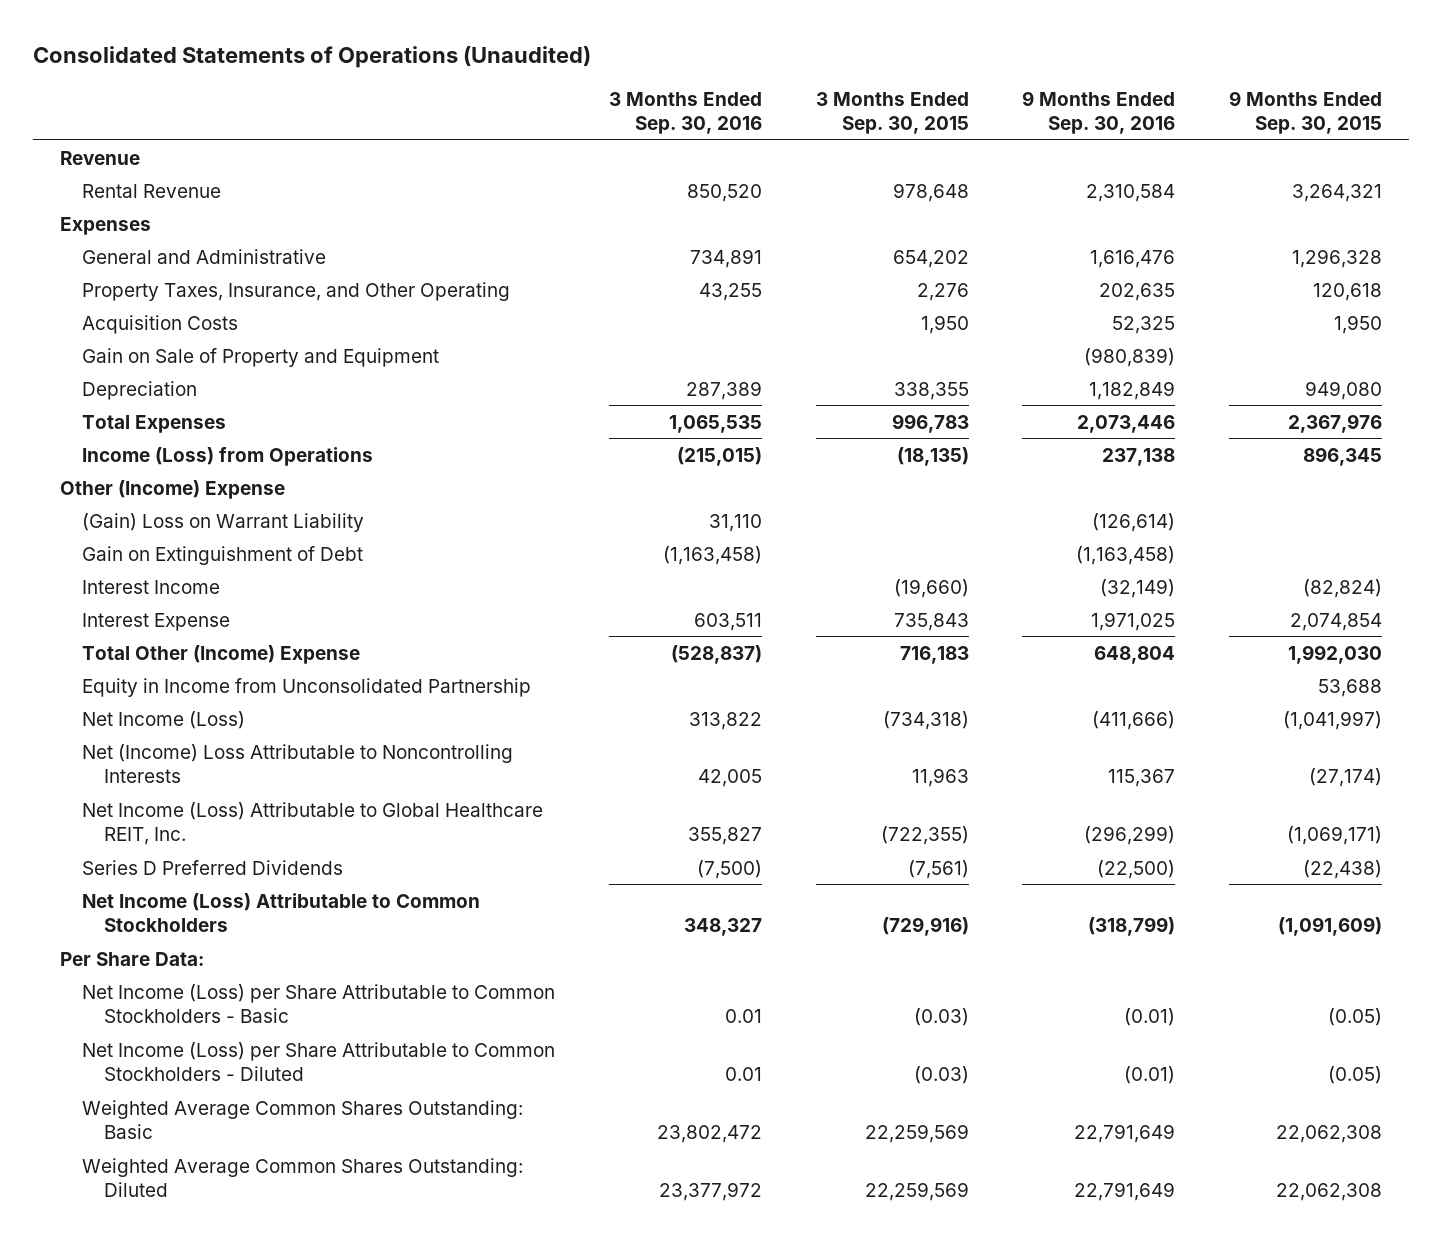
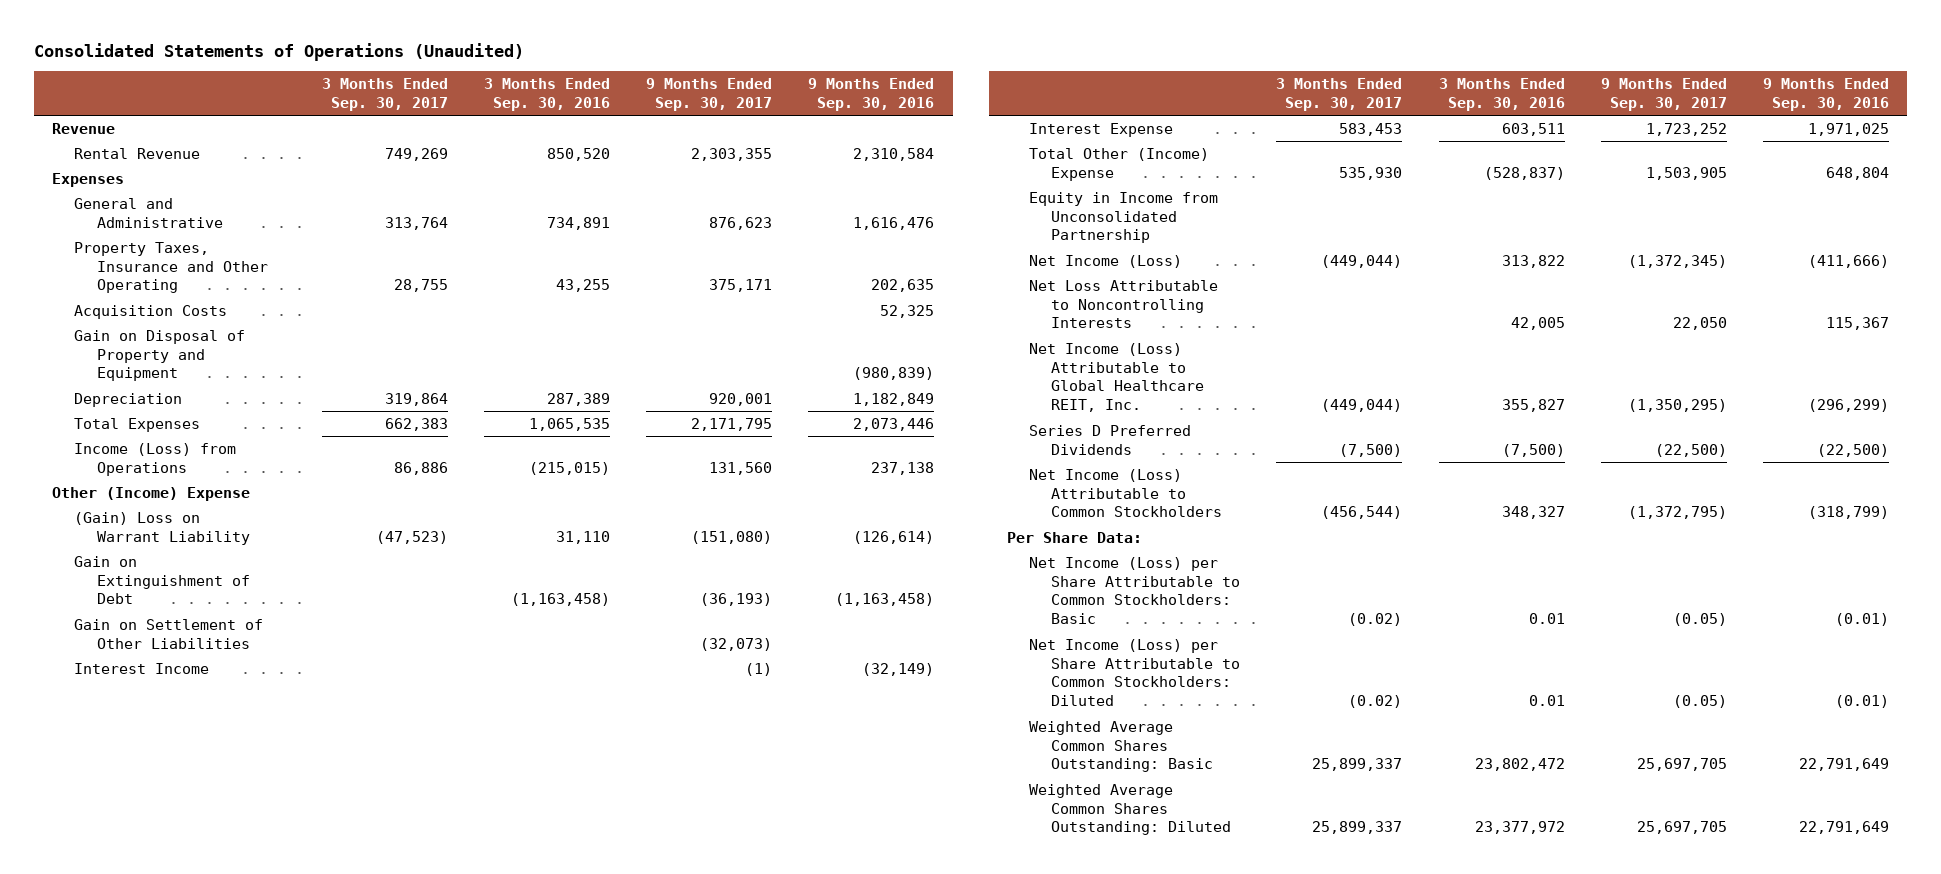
[815,91,969,135] 3 Months Ended Sep. 30, 2015 -> none
[1228,90,1382,135] 9 Months Ended Sep. 30, 2015 -> none
none -> [321,78,448,111] 3 Months Ended Sep. 30, 2017
none -> [646,78,773,111] 9 Months Ended Sep. 30, 2017
[82,281,511,301] Property Taxes, Insurance, and Other Operating -> [74,241,268,294] Property Taxes, Insurance and Other Operating
[82,347,440,367] Gain on Sale of Property and Equipment -> [74,329,246,382] Gain on Disposal of Property and Equipment
none -> [74,618,264,649] Gain on Settlement of Other Liabilities
[82,743,514,784] Net (Income) Loss Attributable to Noncontrolling Interests -> [1029,279,1219,329] Net Loss Attributable to Noncontrolling Interests
[82,983,556,1024] Net Income (Loss) per Share Attributable to Common Stockholders - Basic -> [1029,556,1241,625] Net Income (Loss) per Share Attributable to Common Stockholders: Basic
[82,1041,556,1082] Net Income (Loss) per Share Attributable to Common Stockholders - Diluted -> [1029,638,1241,707] Net Income (Loss) per Share Attributable to Common Stockholders: Diluted

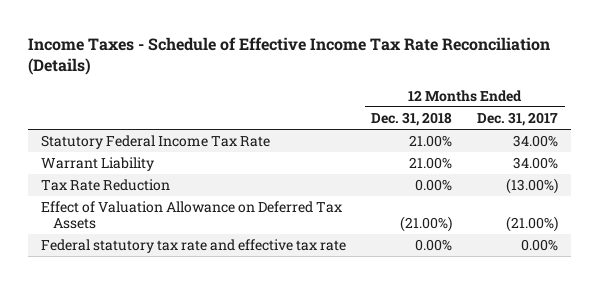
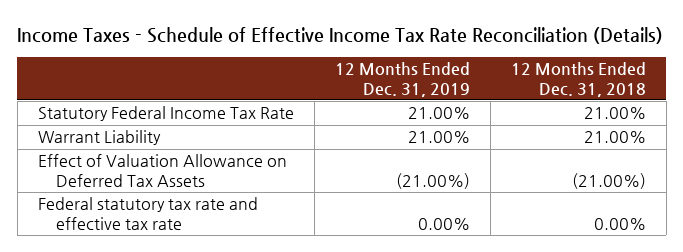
[477,111,559,126] Dec. 31, 2017 -> none
none -> [334,61,470,97] 12 Months Ended Dec. 31, 2019
[41,178,171,191] Tax Rate Reduction -> none

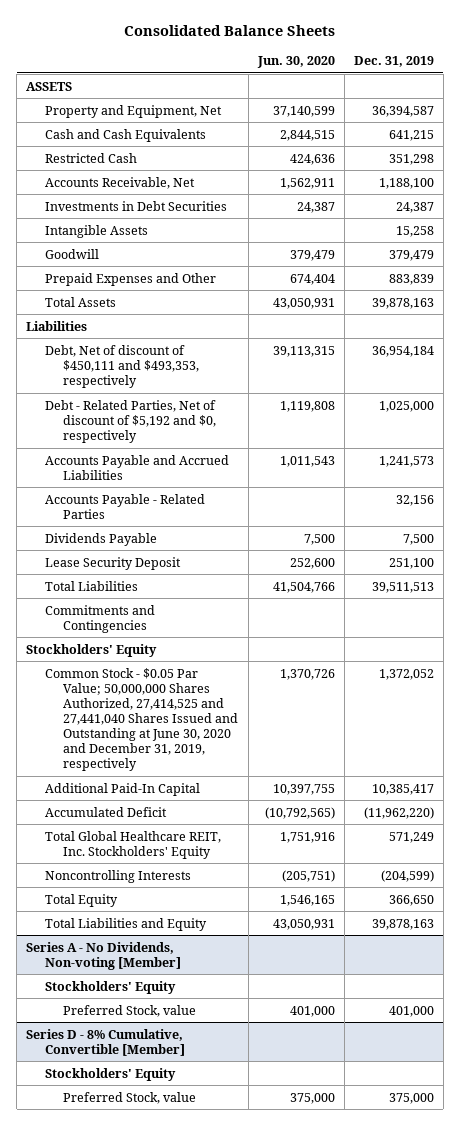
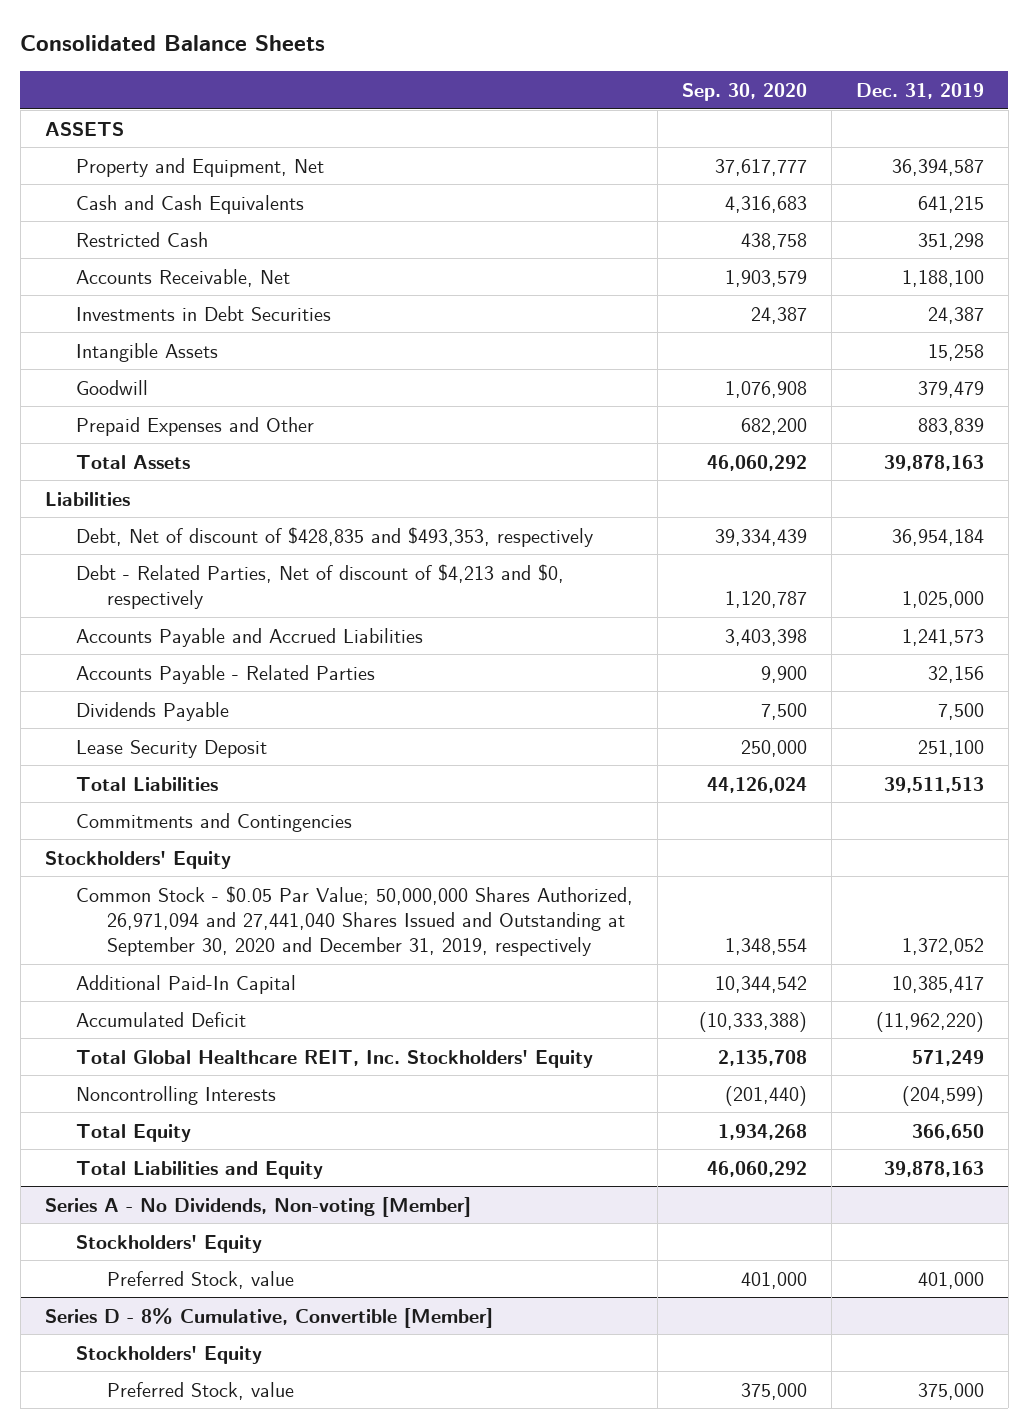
[256,56,335,69] Jun. 30, 2020 -> none
none -> [681,82,807,101] Sep. 30, 2020
[44,344,200,388] Debt, Net of discount of $450,111 and $493,353, respectively -> [76,526,594,547] Debt, Net of discount of $428,835 and $493,353, respectively
[44,399,217,443] Debt - Related Parties, Net of discount of $5,192 and $0, respectively -> [76,563,565,610] Debt - Related Parties, Net of discount of $4,213 and $0, respectively
[44,667,239,771] Common Stock - $0.05 Par Value; 50,000,000 Shares Authorized, 27,414,525 and 27,441,040 Shares Issued and Outstanding at June 30, 2020 and December 31, 2019, respectively -> [76,885,634,957] Common Stock - $0.05 Par Value; 50,000,000 Shares Authorized, 26,971,094 and 27,441,040 Shares Issued and Outstanding at September 30, 2020 and December 31, 2019, respectively

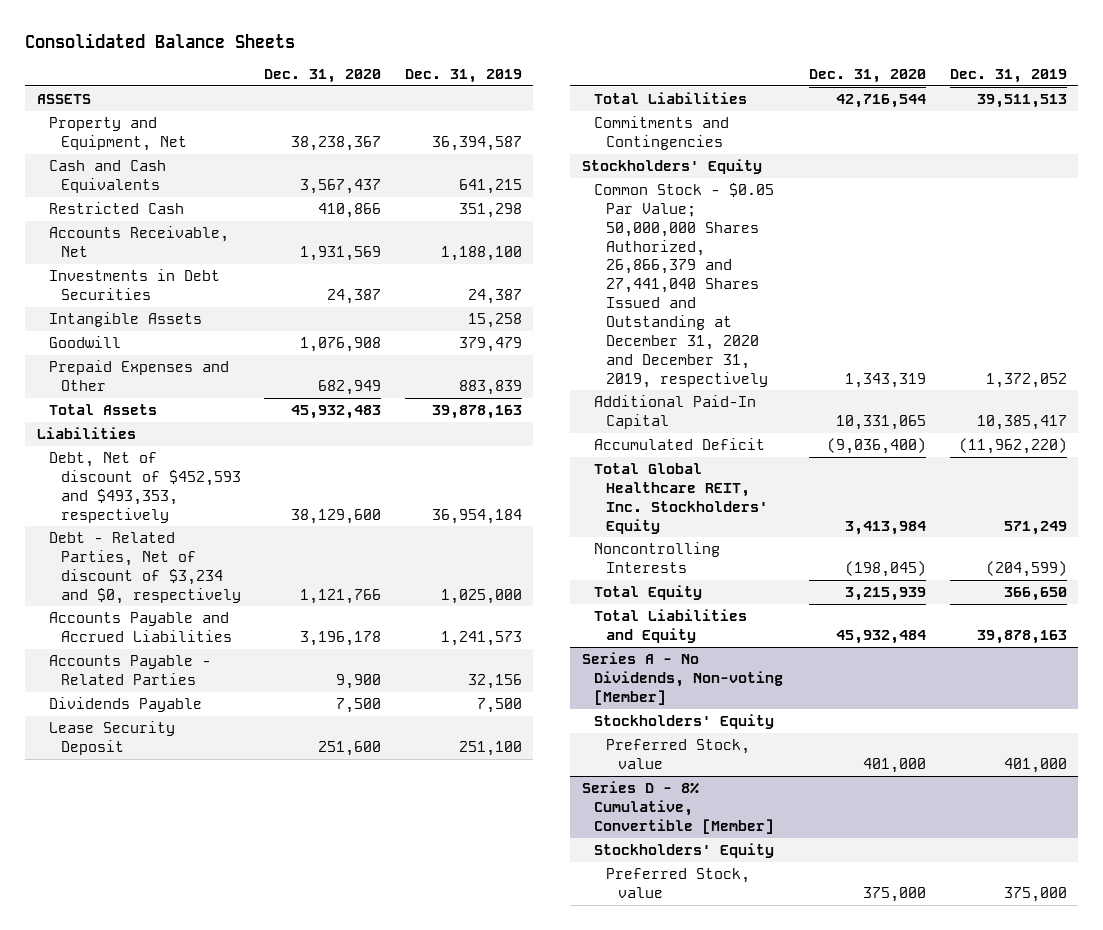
[681,82,807,101] Sep. 30, 2020 -> none
none -> [264,69,382,84] Dec. 31, 2020
[76,526,594,547] Debt, Net of discount of $428,835 and $493,353, respectively -> [48,452,241,523] Debt, Net of discount of $452,593 and $493,353, respectively
[76,563,565,610] Debt - Related Parties, Net of discount of $4,213 and $0, respectively -> [48,532,241,604] Debt - Related Parties, Net of discount of $3,234 and $0, respectively
[76,885,634,957] Common Stock - $0.05 Par Value; 50,000,000 Shares Authorized, 26,971,094 and 27,441,040 Shares Issued and Outstanding at September 30, 2020 and December 31, 2019, respectively -> [593,183,774,388] Common Stock - $0.05 Par Value; 50,000,000 Shares Authorized, 26,866,379 and 27,441,040 Shares Issued and Outstanding at December 31, 2020 and December 31, 2019, respectively

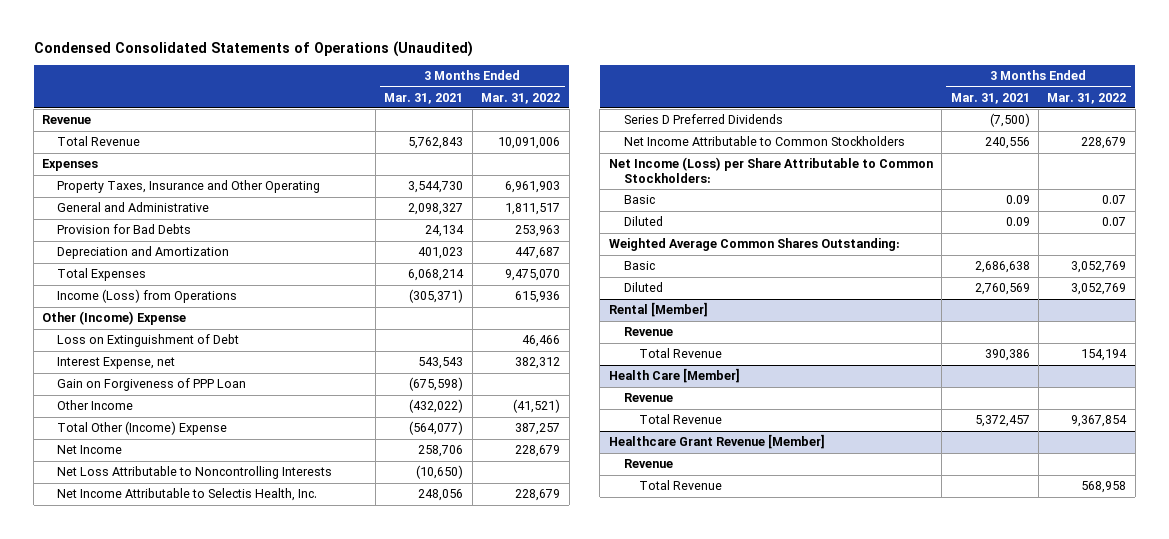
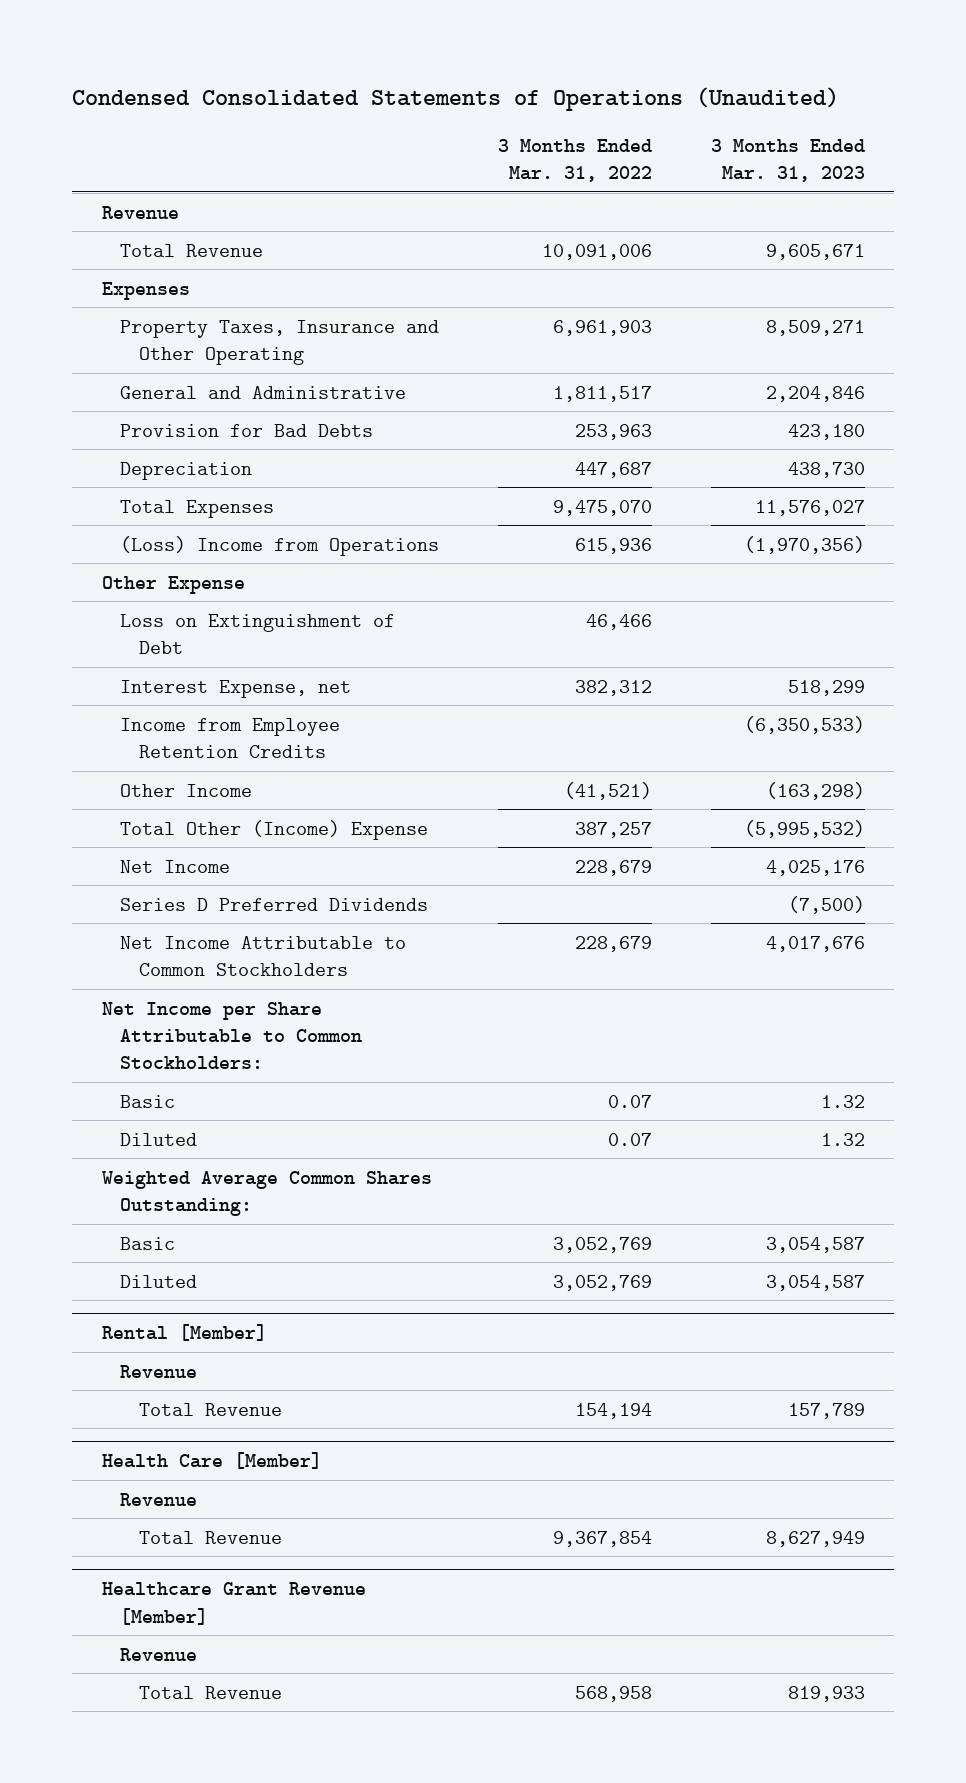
[384,92,464,104] Mar. 31, 2021 -> none
none -> [710,138,865,183] 3 Months Ended Mar. 31, 2023
[57,246,230,260] Depreciation and Amortization -> [120,461,253,480] Depreciation
[57,289,238,304] Income (Loss) from Operations -> [120,535,440,556] (Loss) Income from Operations
[42,311,187,326] Other (Income) Expense -> [101,575,245,594] Other Expense
[57,378,247,392] Gain on Forgiveness of PPP Loan -> none
none -> [120,717,341,758] Income from Employee Retention Credits
[57,466,333,480] Net Loss Attributable to Noncontrolling Interests -> none
[57,488,318,502] Net Income Attributable to Selectis Health, Inc. -> none
[608,157,933,183] Net Income (Loss) per Share Attributable to Common Stockholders: -> [101,1001,363,1070] Net Income per Share Attributable to Common Stockholders:

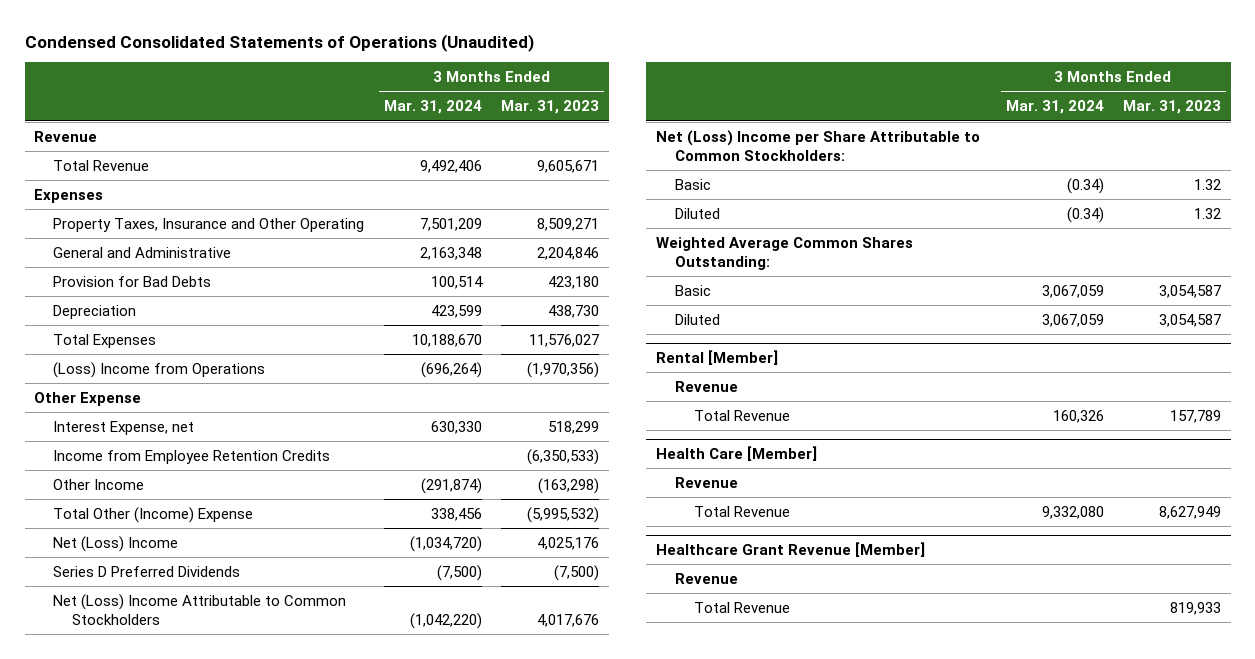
[498,138,653,183] 3 Months Ended Mar. 31, 2022 -> none
none -> [383,100,482,115] Mar. 31, 2024
[120,613,396,654] Loss on Extinguishment of Debt -> none
[120,859,231,873] Net Income -> [53,535,179,552] Net (Loss) Income
[120,935,407,976] Net Income Attributable to Common Stockholders -> [53,593,347,625] Net (Loss) Income Attributable to Common Stockholders
[101,1001,363,1070] Net Income per Share Attributable to Common Stockholders: -> [656,129,981,161] Net (Loss) Income per Share Attributable to Common Stockholders:

